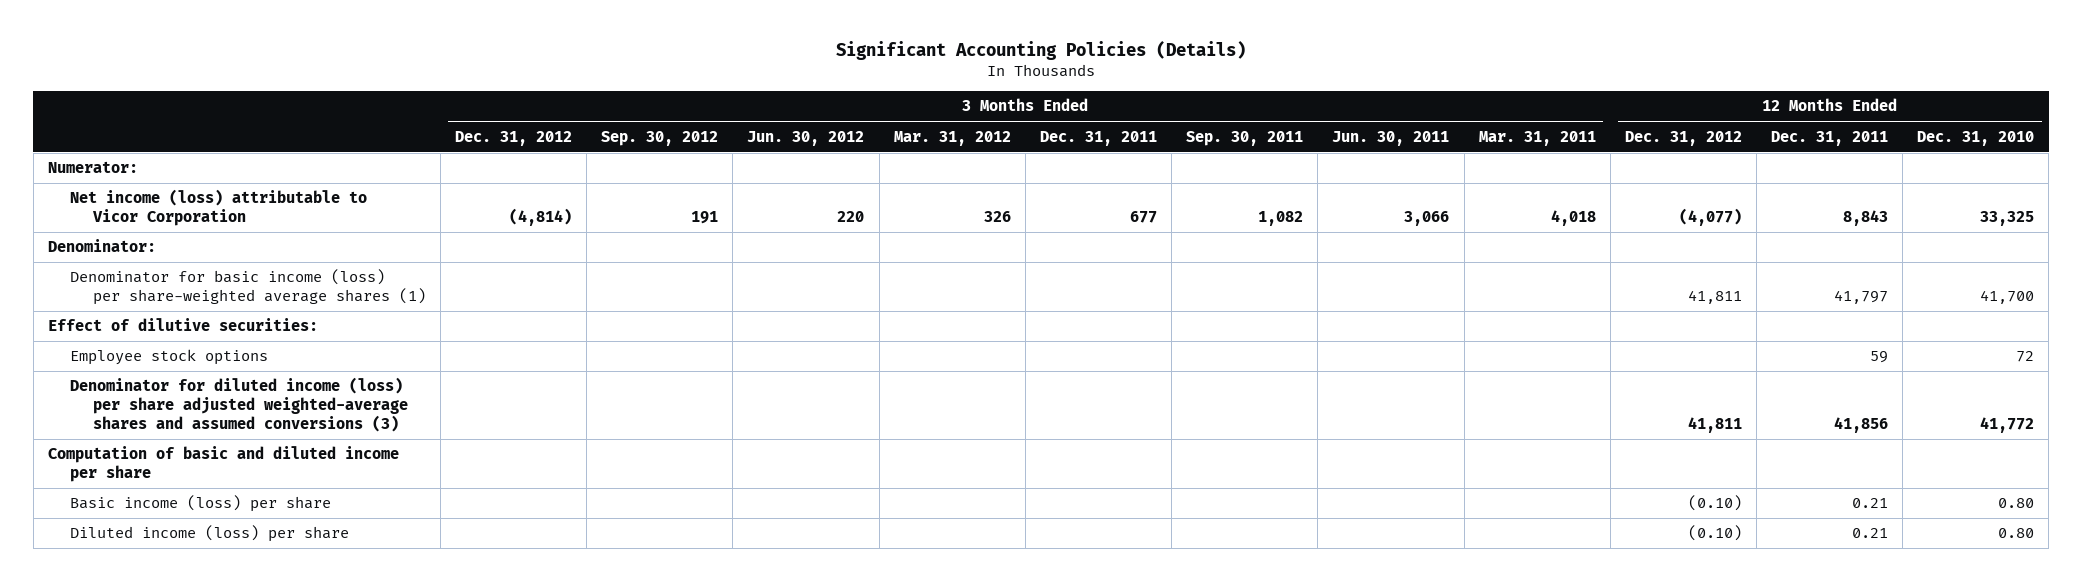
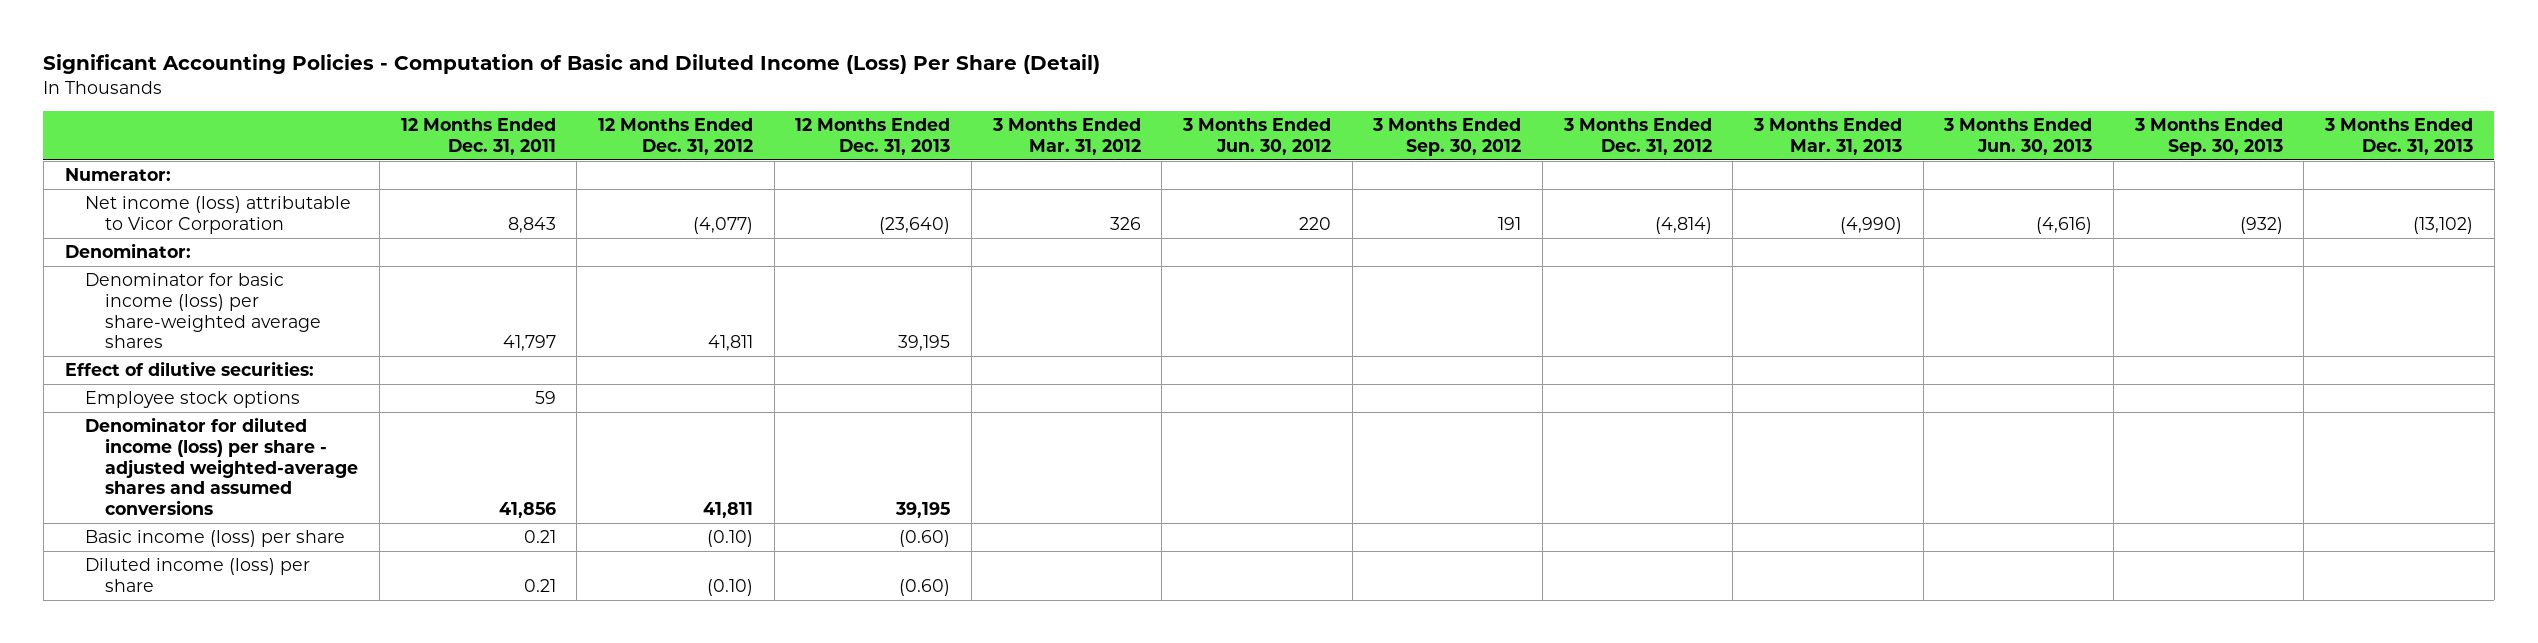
[836,41,1247,61] Significant Accounting Policies (Details) -> [43,54,1101,75] Significant Accounting Policies - Computation of Basic and Diluted Income (Loss) Per Share (Detail)
[1039,130,1157,146] Dec. 31, 2011 -> none
[1186,130,1304,146] Sep. 30, 2011 -> none
[1332,130,1450,146] Jun. 30, 2011 -> none
[1478,130,1596,146] Mar. 31, 2011 -> none
[1917,130,2035,146] Dec. 31, 2010 -> none
none -> [795,118,951,155] 12 Months Ended Dec. 31, 2013
none -> [1752,118,1902,155] 3 Months Ended Mar. 31, 2013
none -> [1943,118,2093,155] 3 Months Ended Jun. 30, 2013
none -> [2133,118,2283,156] 3 Months Ended Sep. 30, 2013
none -> [2324,118,2474,155] 3 Months Ended Dec. 31, 2013
[70,269,426,306] Denominator for basic income (loss) per share-weighted average shares (1) -> [84,273,322,349] Denominator for basic income (loss) per share-weighted average shares
[47,446,399,483] Computation of basic and diluted income per share -> none
[70,377,408,433] Denominator for diluted income (loss) per share adjusted weighted-average shares and assumed conversions (3) -> [84,417,359,516] Denominator for diluted income (loss) per share - adjusted weighted-average shares and assumed conversions

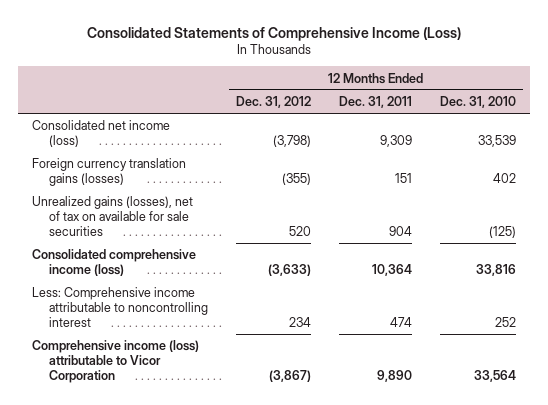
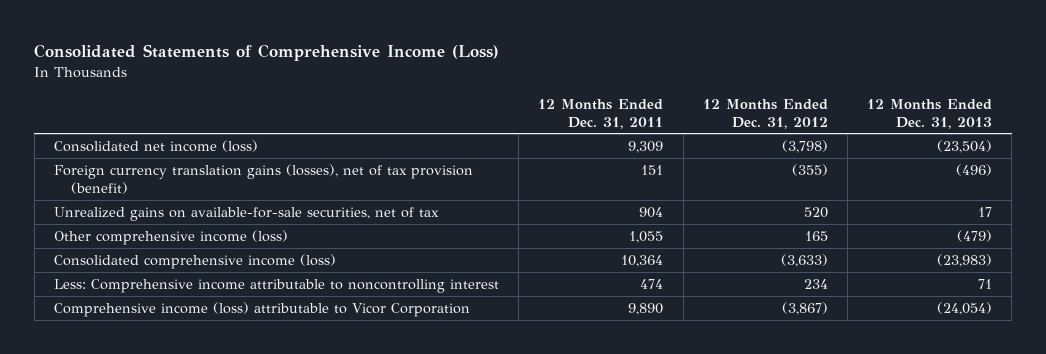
[440,95,517,108] Dec. 31, 2010 -> none
none -> [867,98,993,129] 12 Months Ended Dec. 31, 2013
[32,158,187,186] Foreign currency translation gains (losses) -> [53,163,473,195] Foreign currency translation gains (losses), net of tax provision (benefit)
[32,196,194,236] Unrealized gains (losses), net of tax on available for sale securities -> [53,206,439,221] Unrealized gains on available-for-sale securities, net of tax
none -> [53,229,288,245] Other comprehensive income (loss)

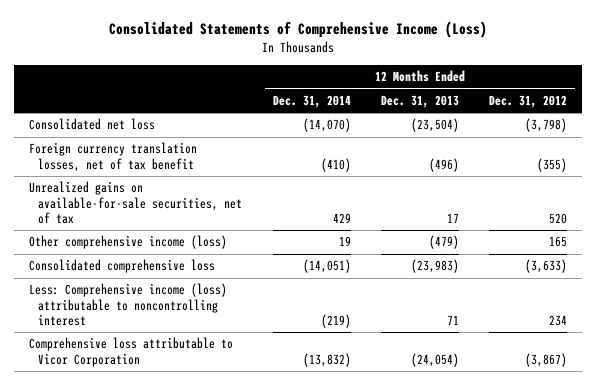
[538,98,664,129] 12 Months Ended Dec. 31, 2011 -> none
none -> [272,94,351,108] Dec. 31, 2014
[53,139,258,152] Consolidated net income (loss) -> [28,118,155,131] Consolidated net loss
[53,163,473,195] Foreign currency translation gains (losses), net of tax provision (benefit) -> [28,142,197,172] Foreign currency translation losses, net of tax benefit
[53,253,336,269] Consolidated comprehensive income (loss) -> [28,259,215,274] Consolidated comprehensive loss
[53,278,499,293] Less: Comprehensive income attributable to noncontrolling interest -> [28,283,227,326] Less: Comprehensive income (loss) attributable to noncontrolling interest
[53,301,470,317] Comprehensive income (loss) attributable to Vicor Corporation -> [28,337,233,367] Comprehensive loss attributable to Vicor Corporation

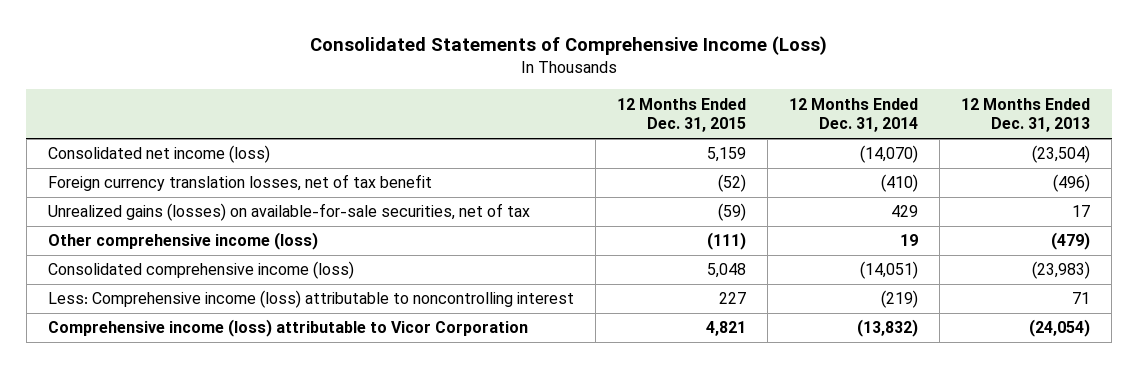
[489,94,568,108] Dec. 31, 2012 -> none
none -> [616,97,746,133] 12 Months Ended Dec. 31, 2015
[28,118,155,131] Consolidated net loss -> [47,145,270,164] Consolidated net income (loss)
[28,181,243,224] Unrealized gains on available-for-sale securities, net of tax -> [47,203,530,222] Unrealized gains (losses) on available-for-sale securities, net of tax
[28,259,215,274] Consolidated comprehensive loss -> [47,261,354,280] Consolidated comprehensive income (loss)
[28,337,233,367] Comprehensive loss attributable to Vicor Corporation -> [47,319,528,338] Comprehensive income (loss) attributable to Vicor Corporation

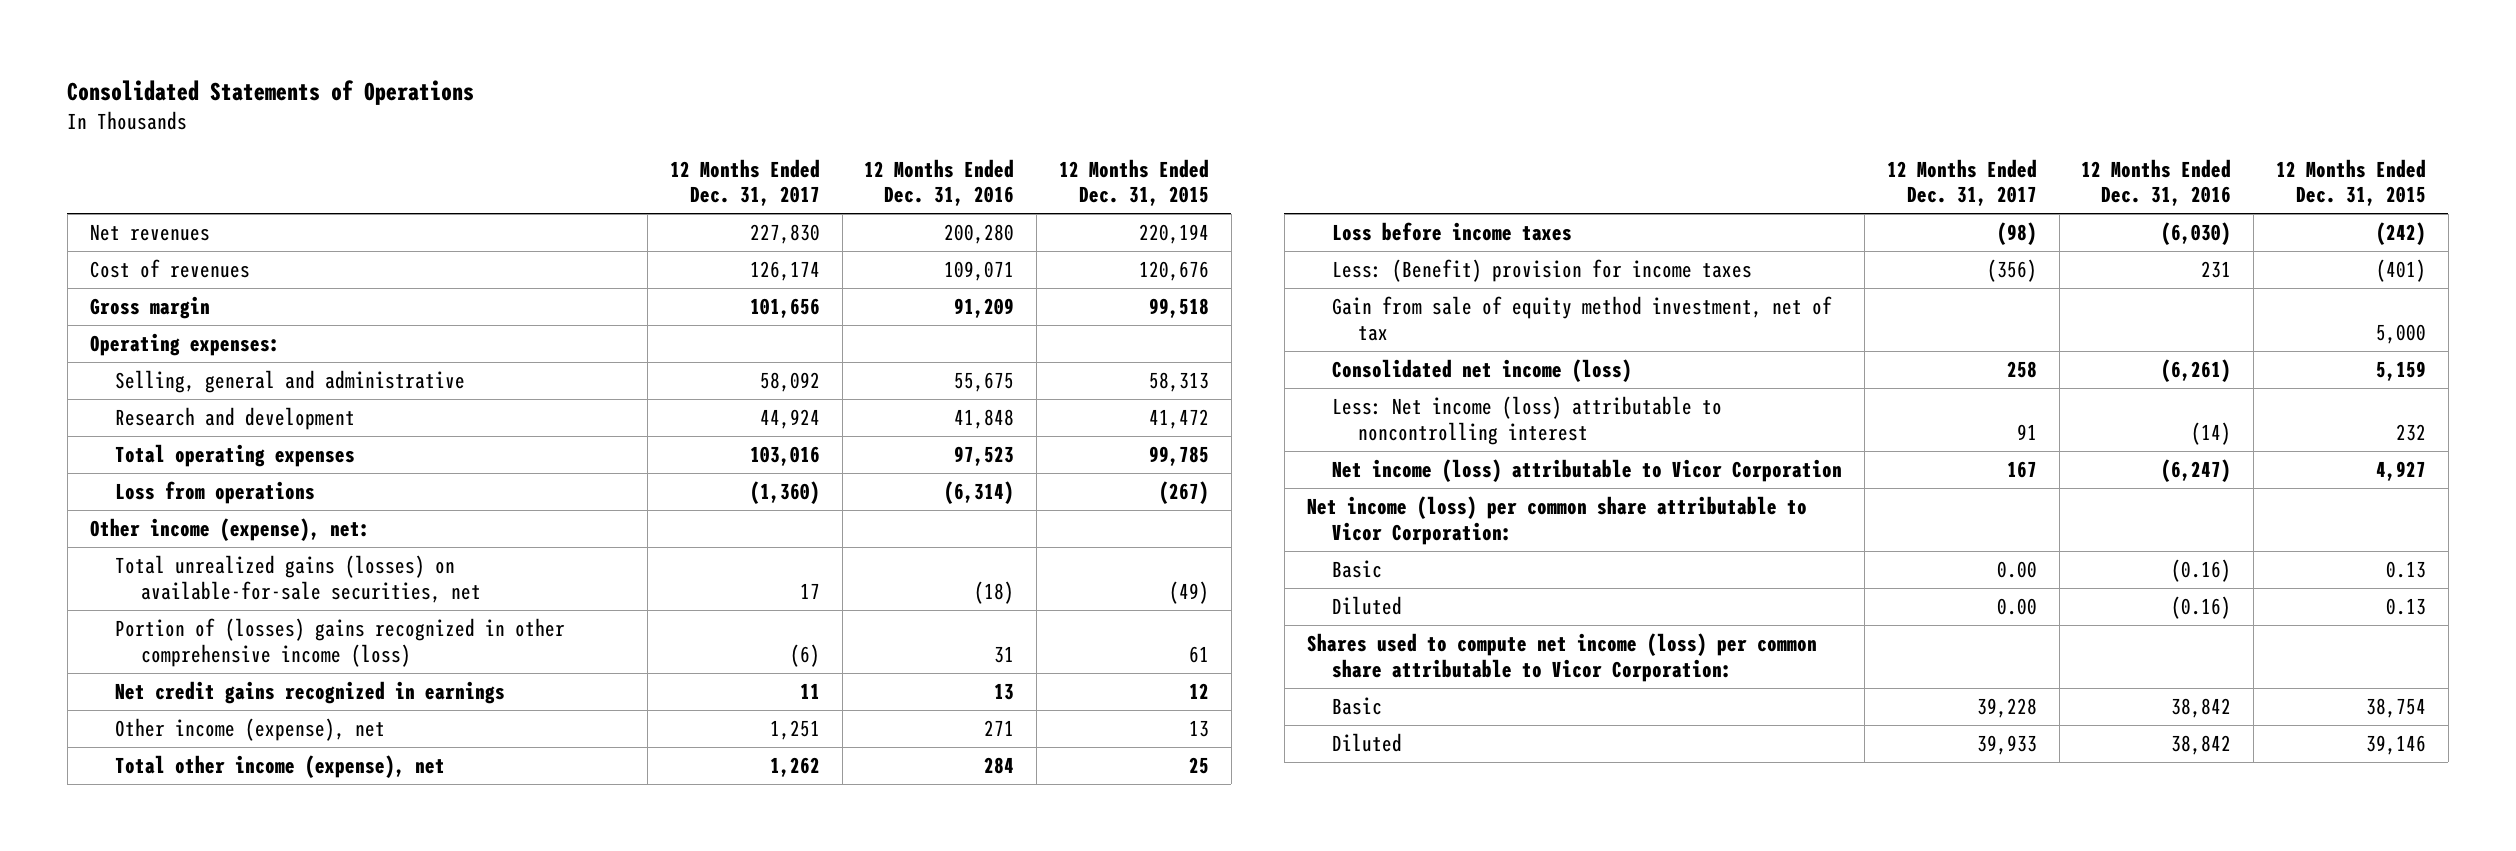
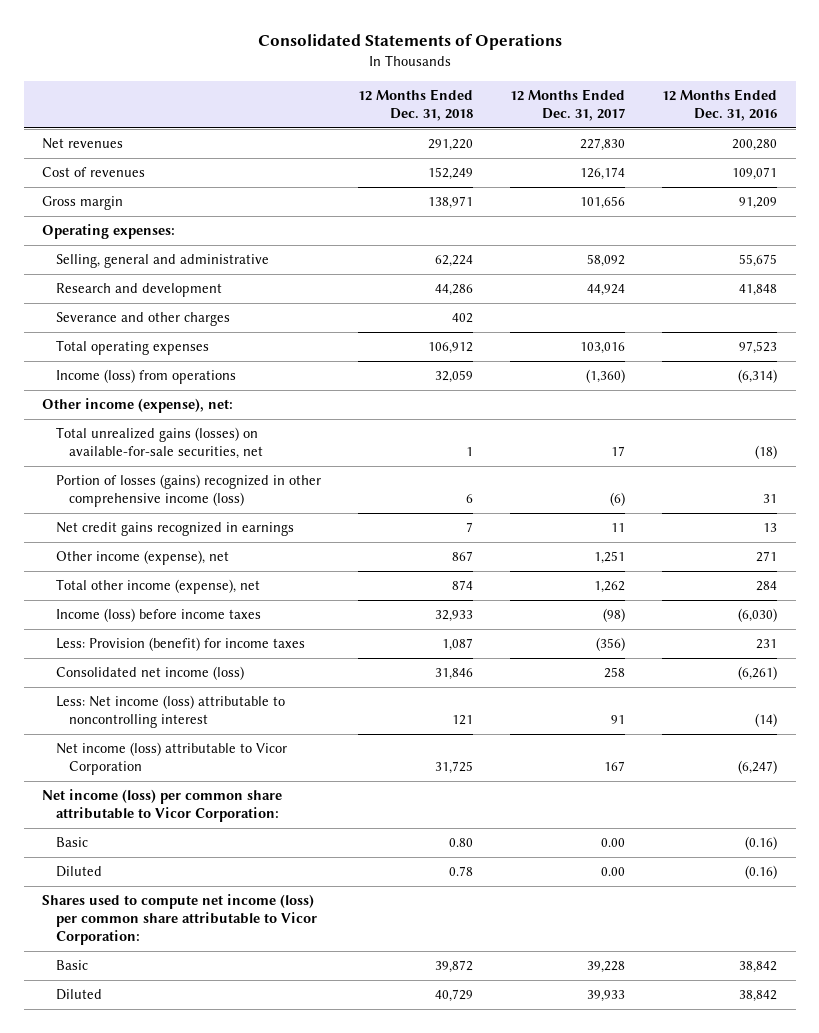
[1058,158,1209,207] 12 Months Ended Dec. 31, 2015 -> none
none -> [357,89,473,121] 12 Months Ended Dec. 31, 2018
none -> [55,312,230,327] Severance and other charges
[115,481,316,505] Loss from operations -> [55,369,236,385] Income (loss) from operations
[115,618,566,667] Portion of (losses) gains recognized in other comprehensive income (loss) -> [55,474,321,508] Portion of losses (gains) recognized in other comprehensive income (loss)
[1332,296,1833,341] Gain from sale of equity method investment, net of tax -> none
[1332,222,1573,242] Loss before income taxes -> [55,608,261,623] Income (loss) before income taxes
[1332,259,1753,283] Less: (Benefit) provision for income taxes -> [55,637,305,652] Less: Provision (benefit) for income taxes

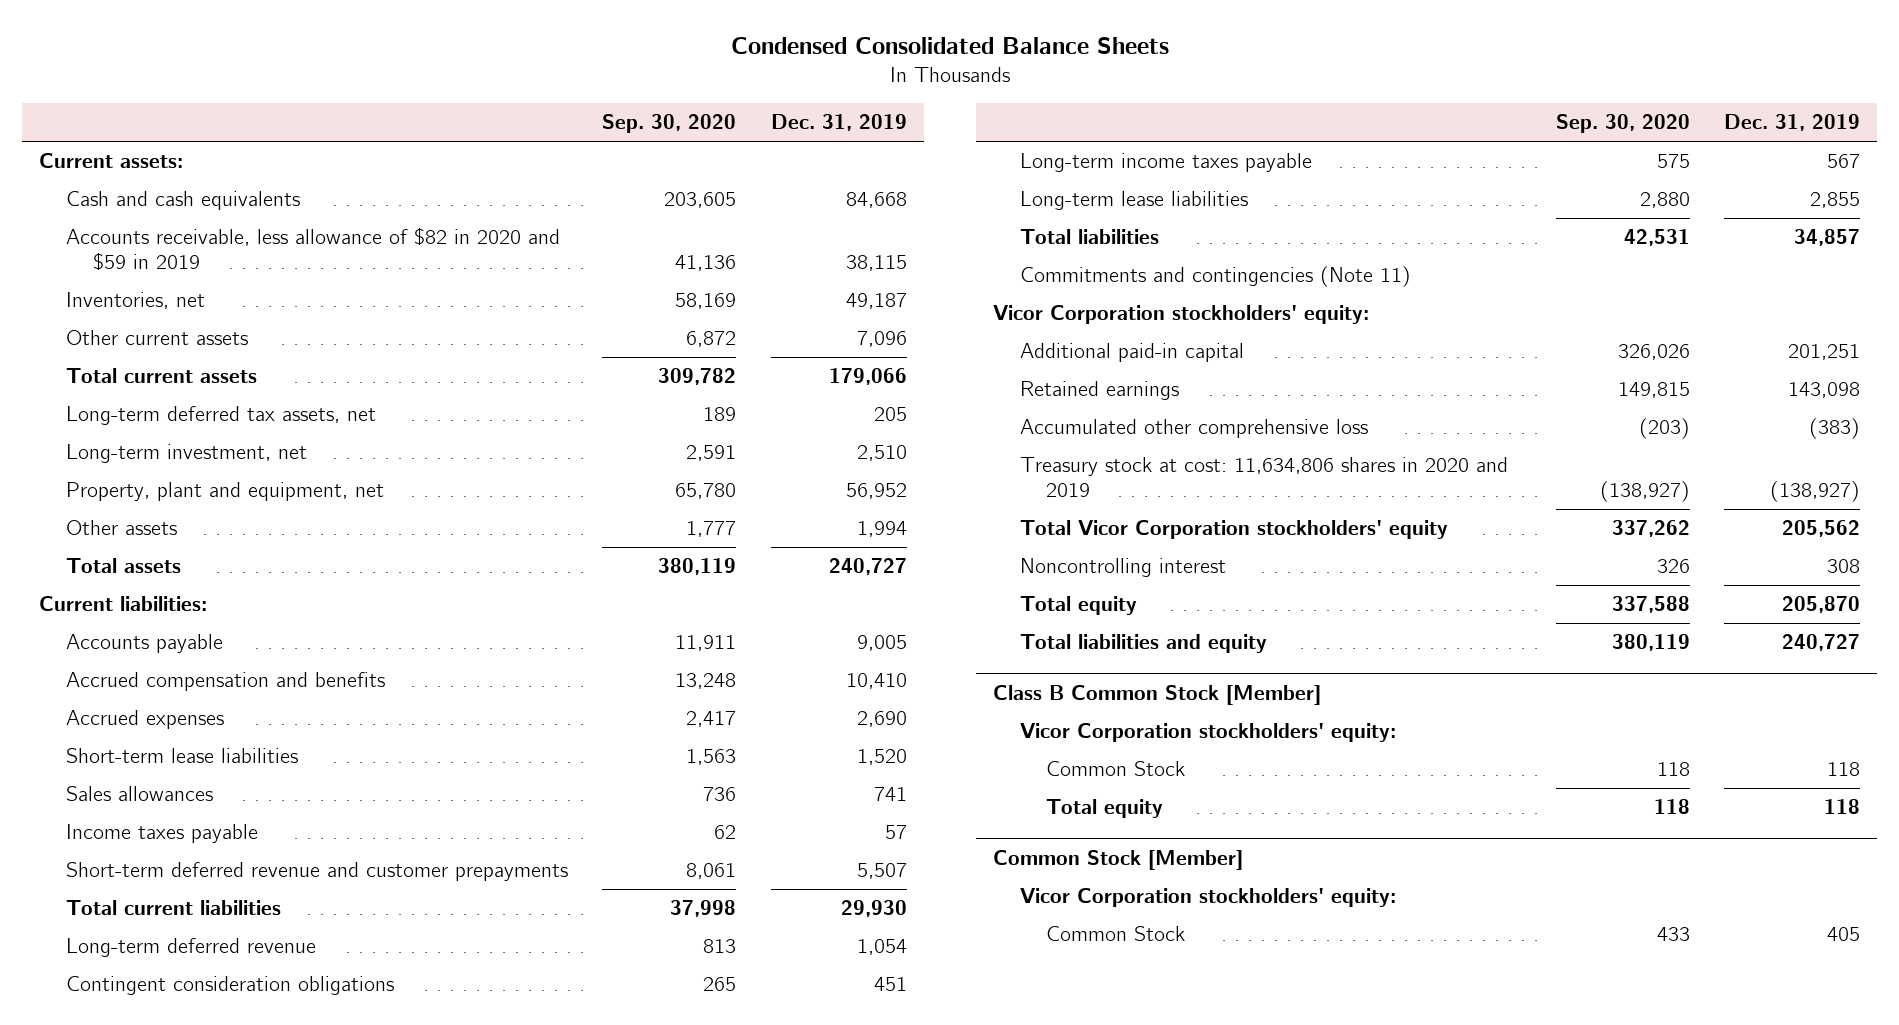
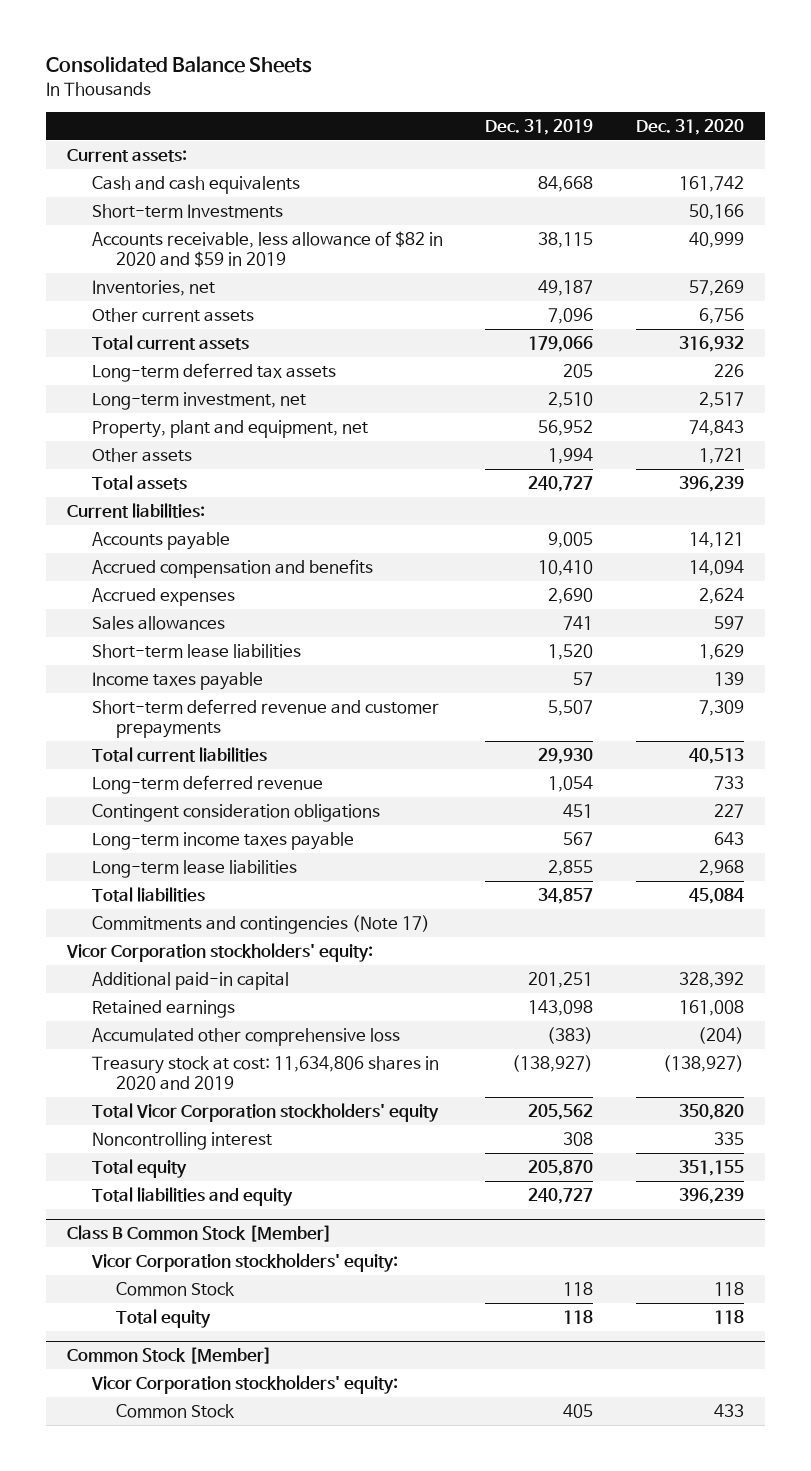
[730,37,1169,55] Condensed Consolidated Balance Sheets -> [46,56,313,74] Consolidated Balance Sheets
[602,114,737,134] Sep. 30, 2020 -> none
none -> [635,118,744,135] Dec. 31, 2020
none -> [91,203,283,218] Short-term Investments
[65,406,376,426] Long-term deferred tax assets, net -> [91,362,336,382] Long-term deferred tax assets
[65,748,298,764] Short-term lease liabilities -> [91,643,301,658] Short-term lease liabilities
[1019,266,1411,288] Commitments and contingencies (Note 11) -> [91,914,430,934] Commitments and contingencies (Note 17)

